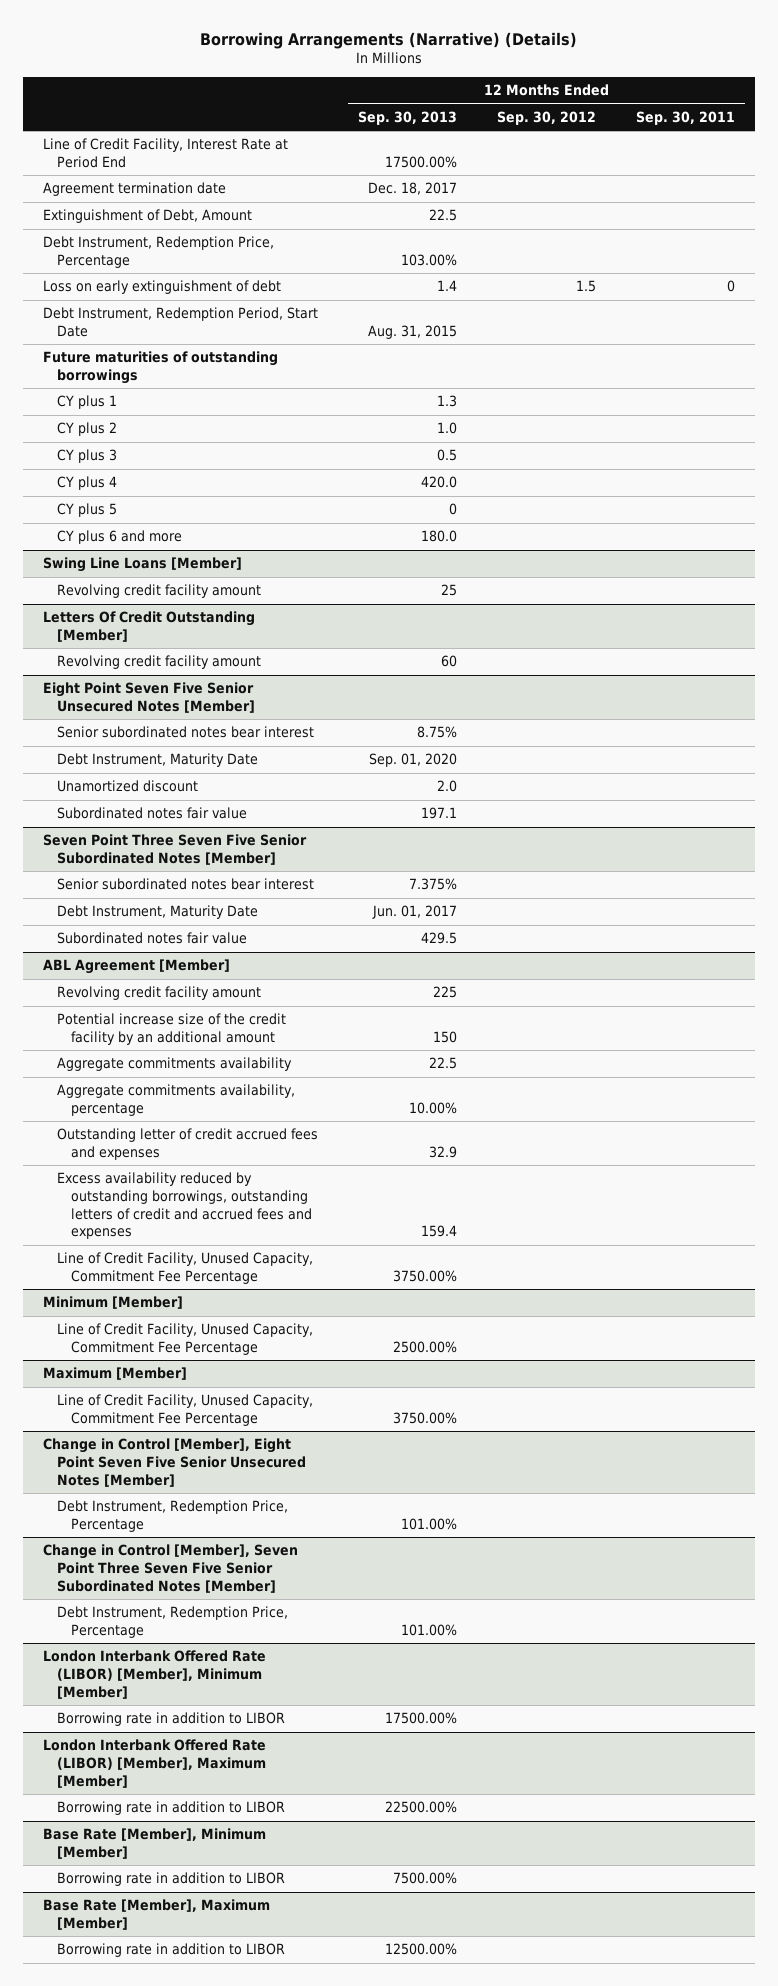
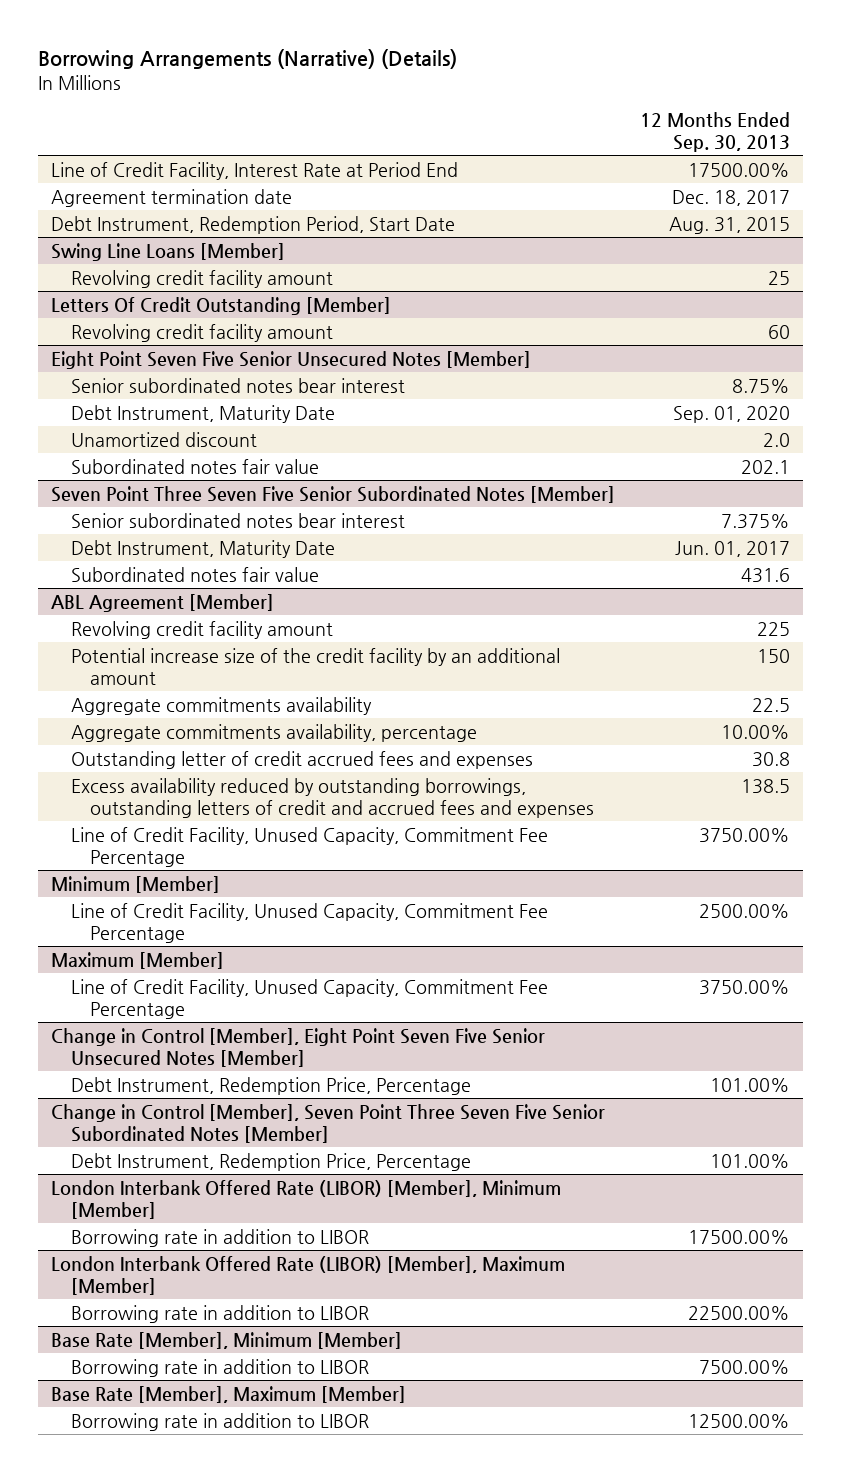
[497,111,597,126] Sep. 30, 2012 -> none
[635,111,735,126] Sep. 30, 2011 -> none
[43,209,253,224] Extinguishment of Debt, Amount -> none
[43,236,275,268] Debt Instrument, Redemption Price, Percentage -> none
[43,280,282,295] Loss on early extinguishment of debt -> none
[43,351,279,384] Future maturities of outstanding borrowings -> none
[57,395,118,410] CY plus 1 -> none
[57,422,118,437] CY plus 2 -> none
[57,449,118,464] CY plus 3 -> none
[57,476,118,491] CY plus 4 -> none
[57,503,118,518] CY plus 5 -> none
[57,530,183,545] CY plus 6 and more -> none
[421,807,458,820] 197.1 -> [741,459,791,474] 202.1
[421,932,458,945] 429.5 -> [741,567,791,583] 431.6
[429,1145,458,1158] 32.9 -> [752,751,791,767] 30.8
[421,1225,458,1238] 159.4 -> [741,778,791,794] 138.5

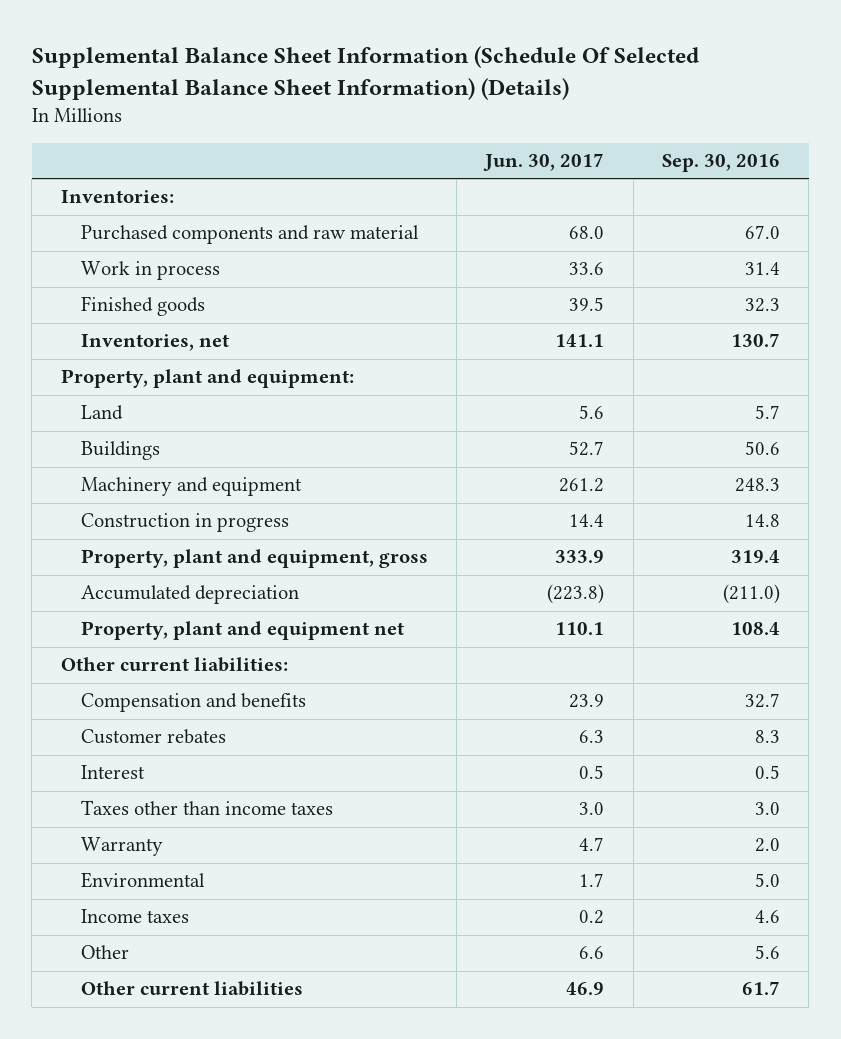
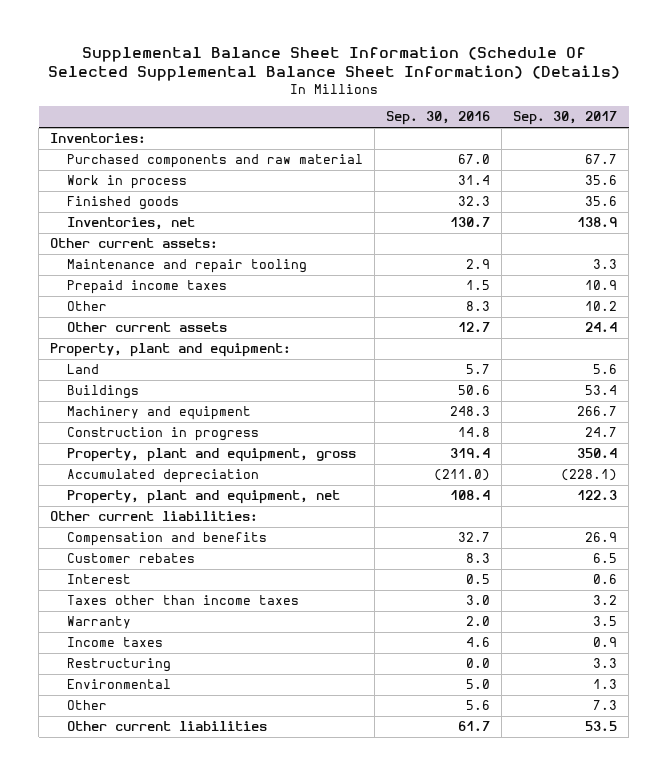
[483,152,605,171] Jun. 30, 2017 -> none
none -> [513,111,618,126] Sep. 30, 2017
none -> [50,238,219,249] Other current assets:
none -> [66,259,307,274] Maintenance and repair tooling
none -> [66,280,227,295] Prepaid income taxes
none -> [66,301,107,312] Other
none -> [66,322,227,333] Other current assets
[80,621,404,641] Property, plant and equipment net -> [66,490,340,505] Property, plant and equipment, net
none -> [66,658,171,673] Restructuring
[80,872,205,889] Environmental -> [66,679,171,690] Environmental

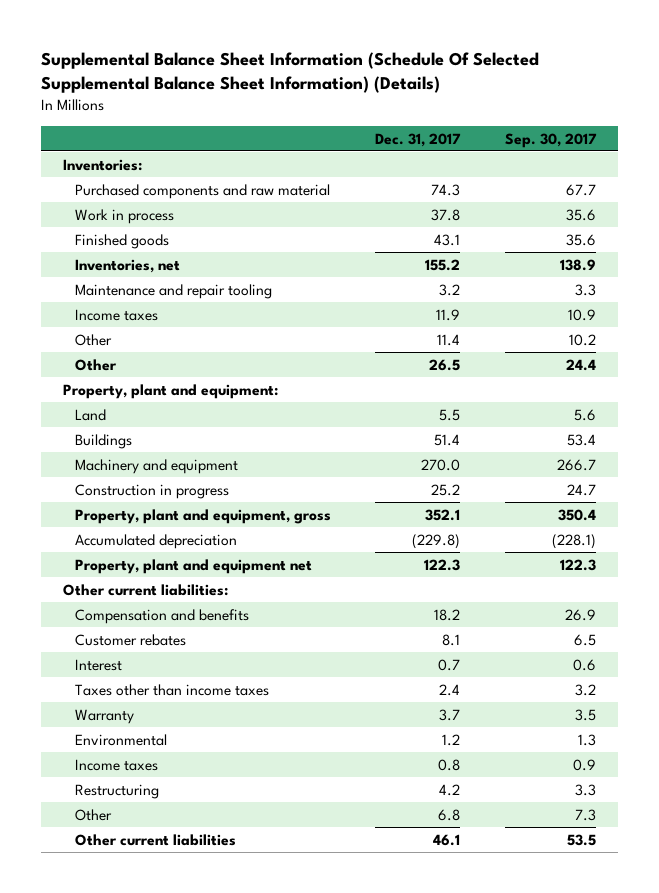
[386,111,491,126] Sep. 30, 2016 -> none
none -> [375,132,462,147] Dec. 31, 2017
[50,238,219,249] Other current assets: -> none
[66,280,227,295] Prepaid income taxes -> [74,308,158,321] Income taxes
[66,322,227,333] Other current assets -> [74,358,117,371] Other
[66,490,340,505] Property, plant and equipment, net -> [74,558,312,574] Property, plant and equipment net
[66,679,171,690] Environmental -> [74,733,167,746] Environmental

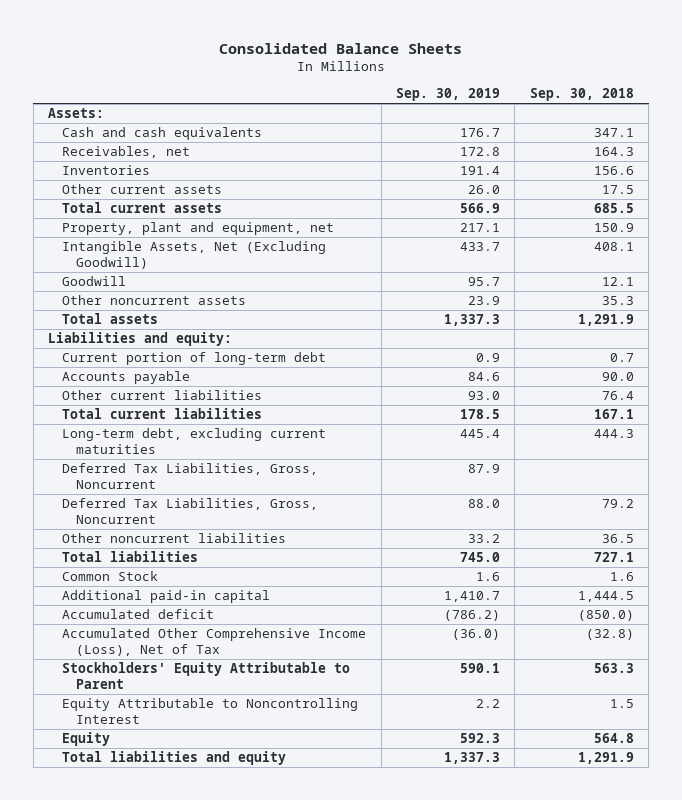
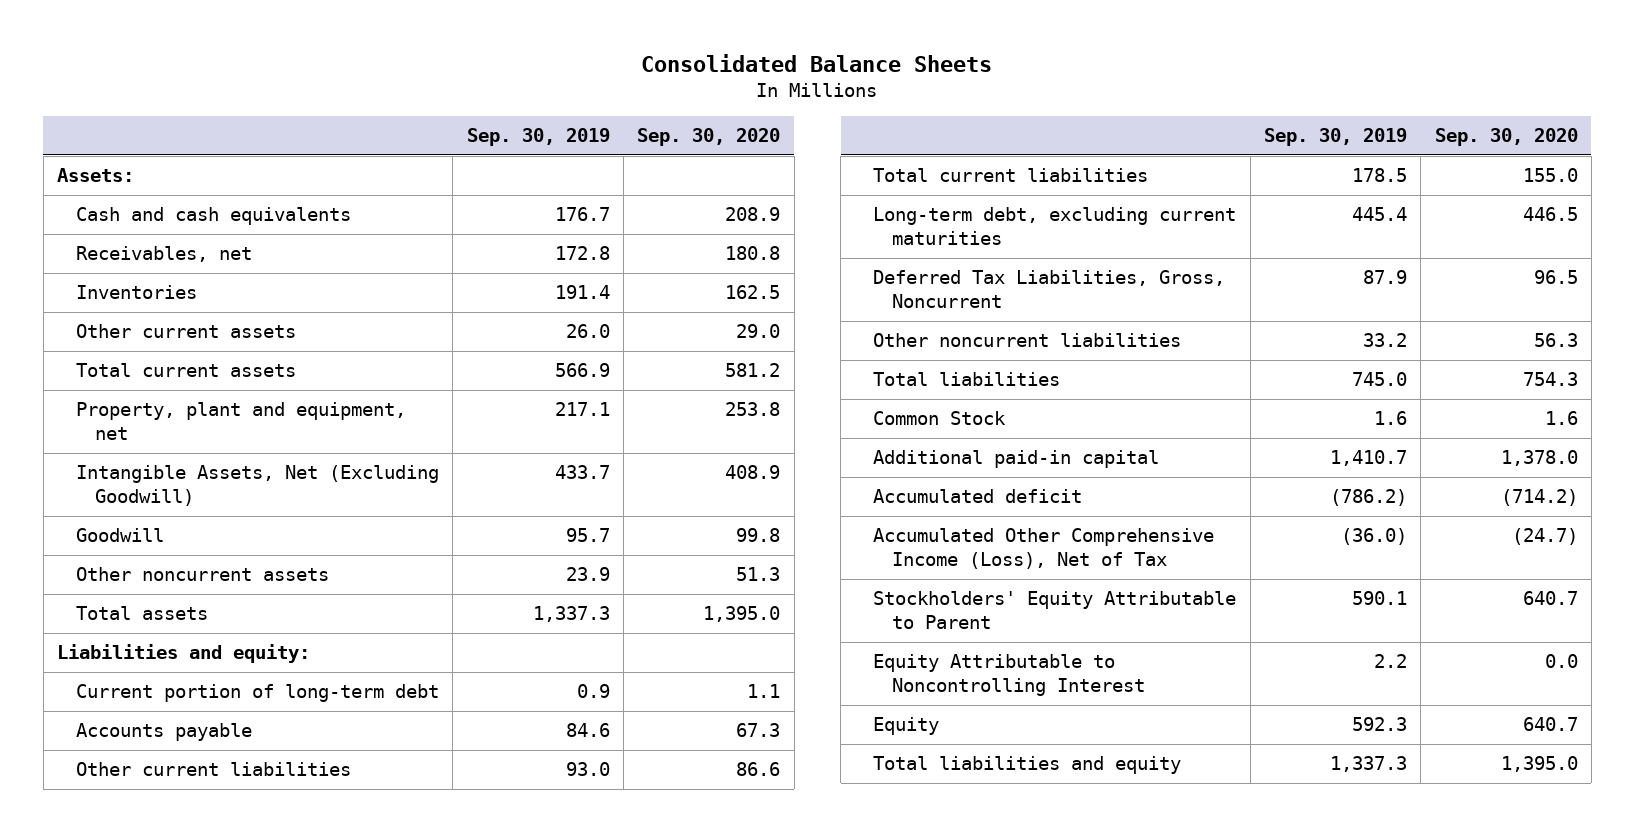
[529,88,634,102] Sep. 30, 2018 -> none
none -> [637,128,781,147] Sep. 30, 2020
[62,498,319,524] Deferred Tax Liabilities, Gross, Noncurrent -> none

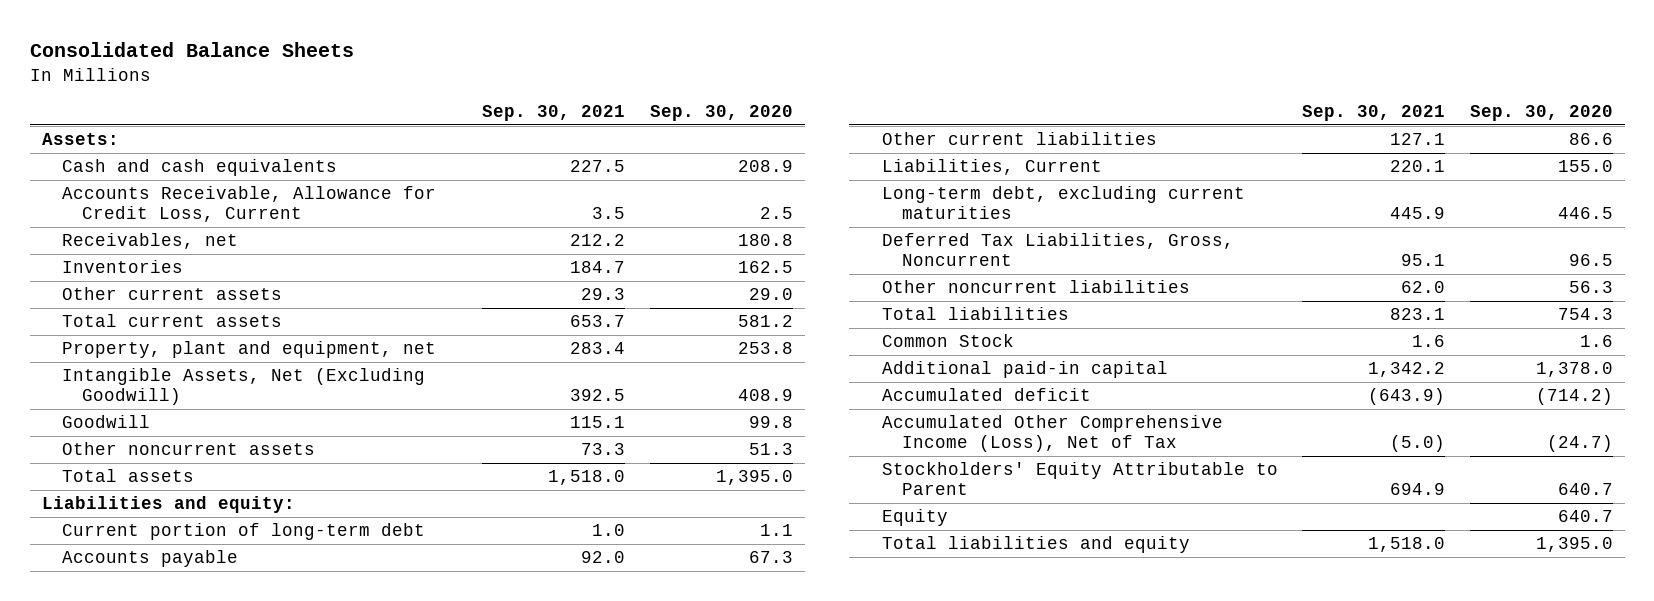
[466,128,610,147] Sep. 30, 2019 -> none
none -> [482,105,626,122] Sep. 30, 2021
none -> [61,186,436,223] Accounts Receivable, Allowance for Credit Loss, Current
[873,168,1149,183] Total current liabilities -> [881,159,1102,176] Liabilities, Current
[873,654,1146,697] Equity Attributable to Noncontrolling Interest -> none

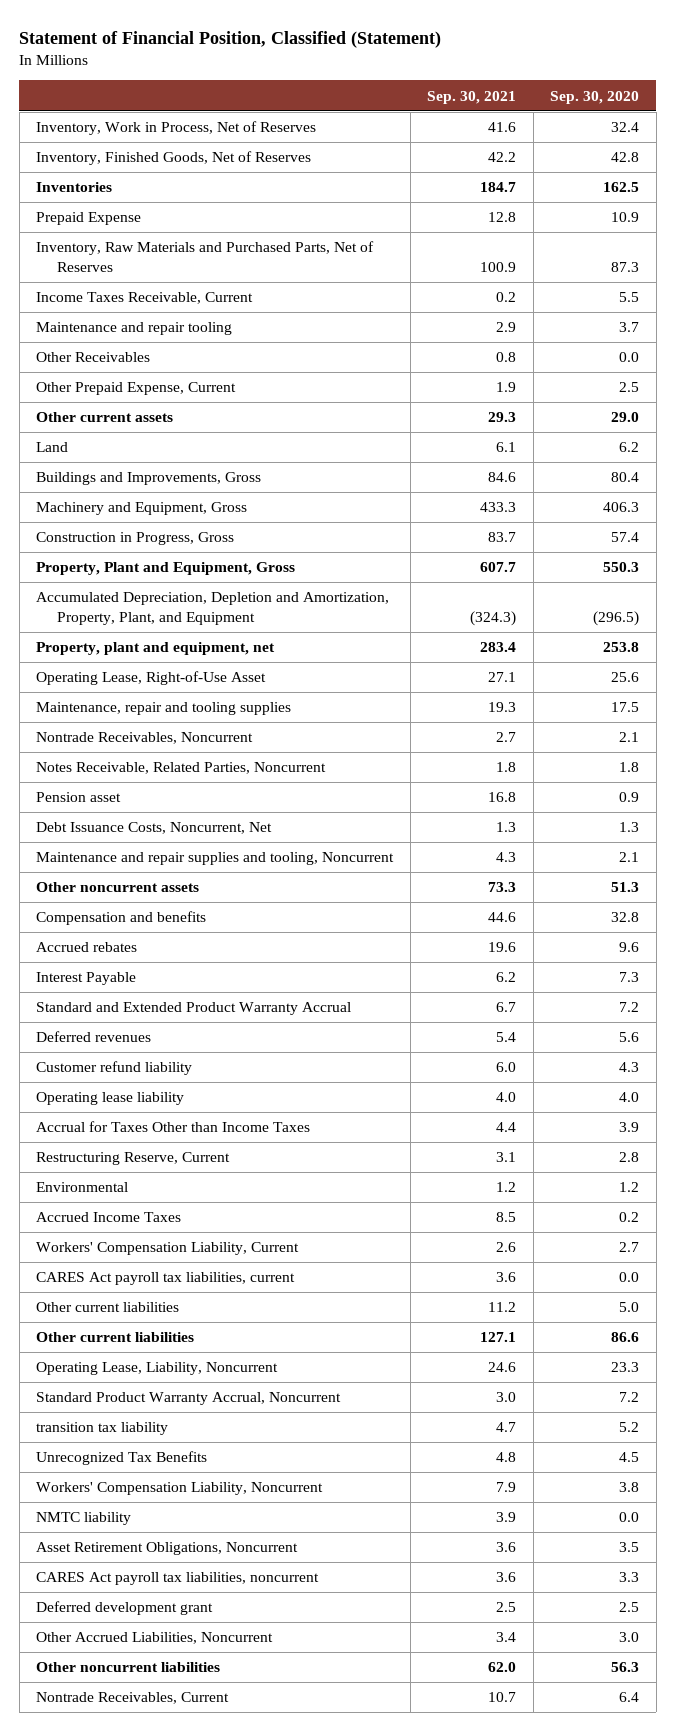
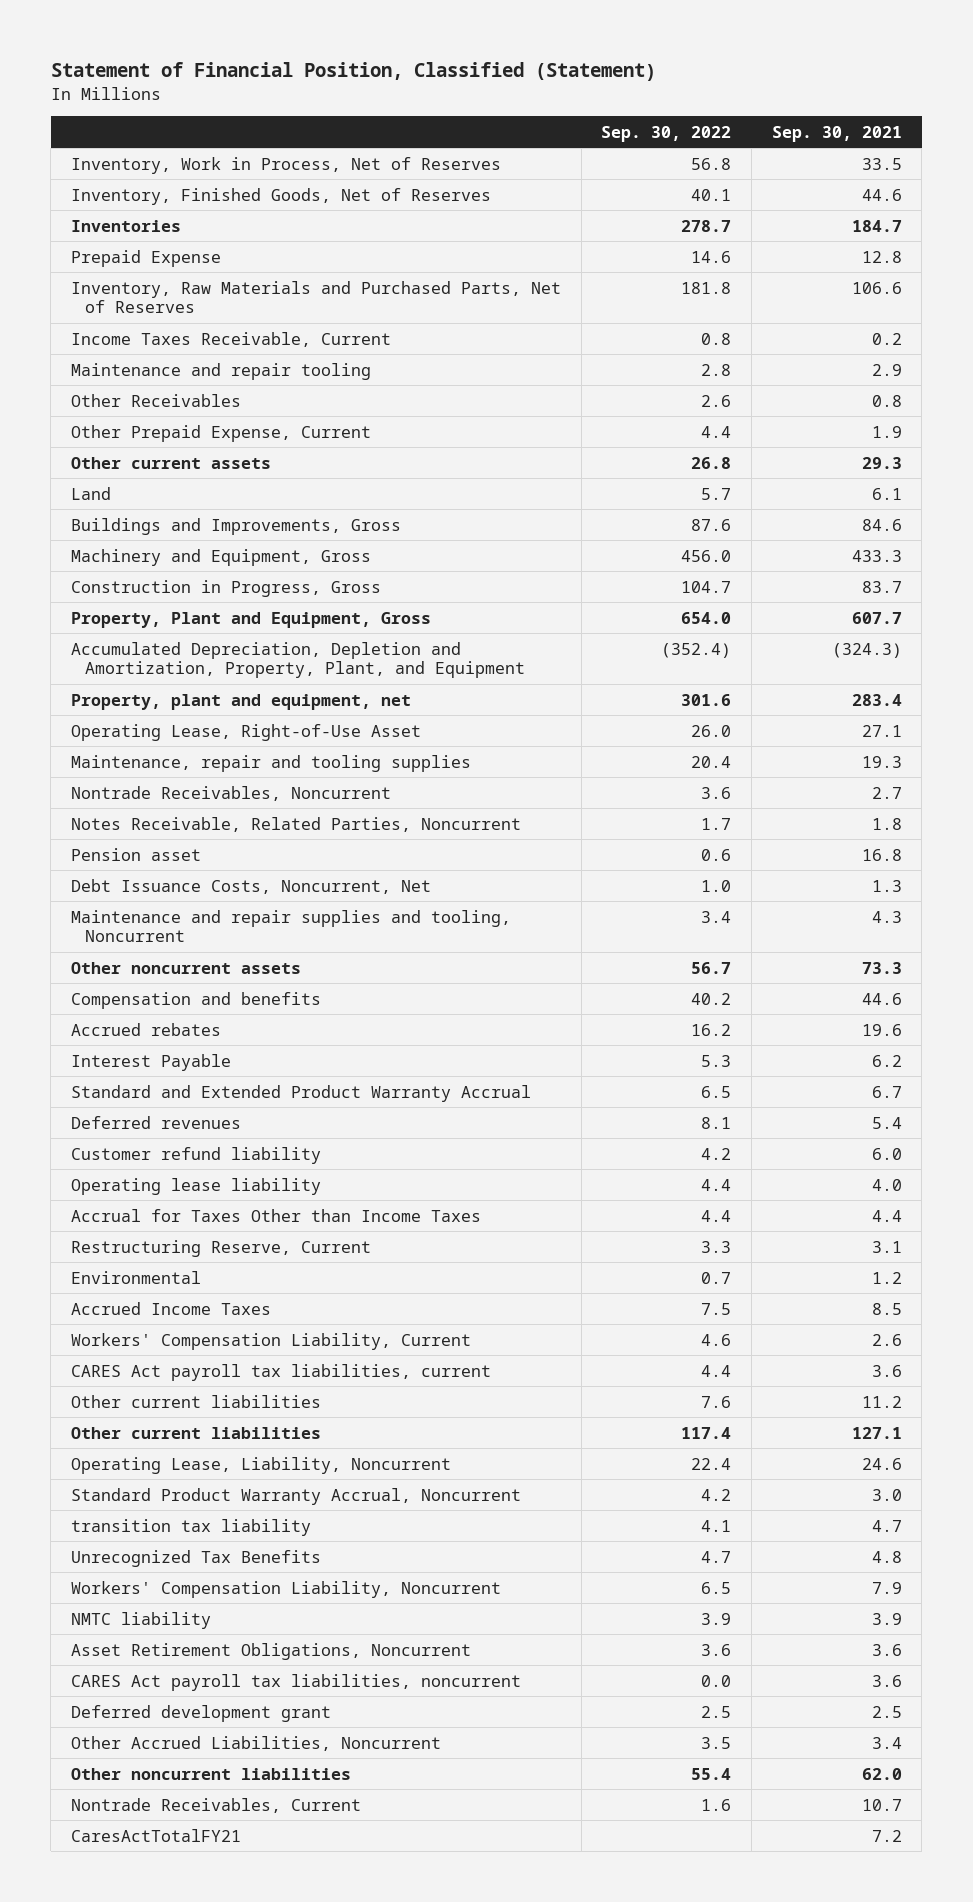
[550,90,640,104] Sep. 30, 2020 -> none
none -> [601,125,732,142] Sep. 30, 2022
[488,122,517,133] 41.6 -> [861,157,902,170] 33.5
[488,152,517,163] 42.2 -> [861,188,902,201] 44.6
[480,261,517,272] 100.9 -> [851,281,902,294] 106.6
none -> [71,1828,242,1842] CaresActTotalFY21

